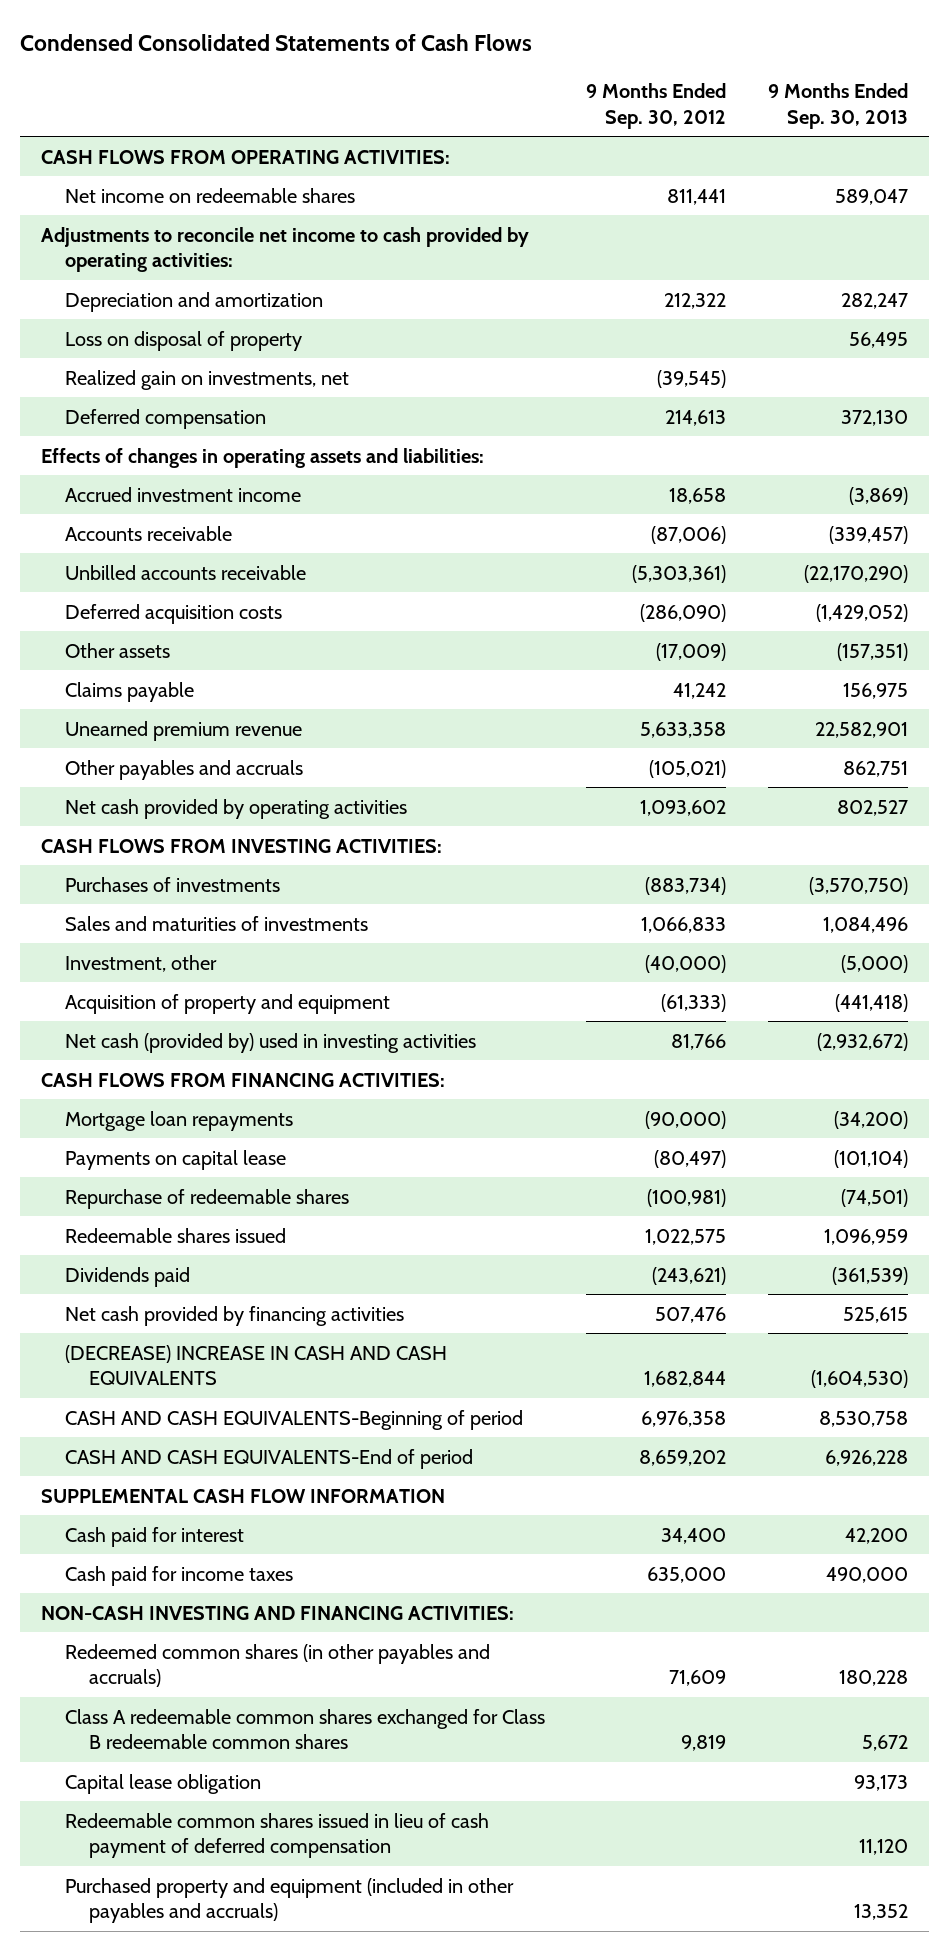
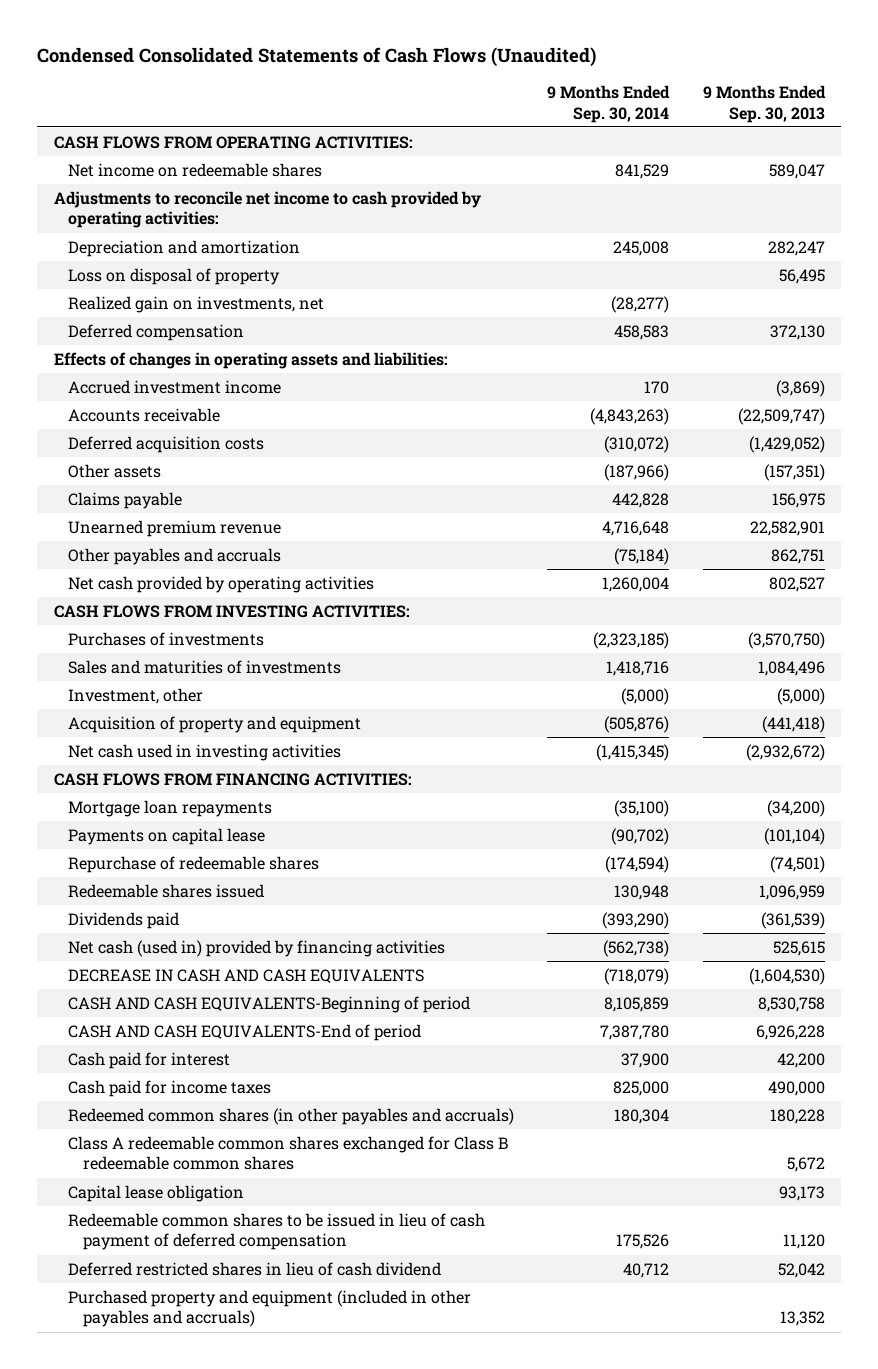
[20,34,533,52] Condensed Consolidated Statements of Cash Flows -> [37,47,597,68] Condensed Consolidated Statements of Cash Flows (Unaudited)
[586,82,727,129] 9 Months Ended Sep. 30, 2012 -> none
none -> [547,85,671,123] 9 Months Ended Sep. 30, 2014
[64,564,306,580] Unbilled accounts receivable -> none
[828,525,908,544] (339,457) -> [737,407,825,425] (22,509,747)
[64,1032,476,1053] Net cash (provided by) used in investing activities -> [68,743,342,761] Net cash used in investing activities
[64,1305,404,1326] Net cash provided by financing activities -> [68,939,446,957] Net cash (used in) provided by financing activities
[64,1344,447,1386] (DECREASE) INCREASE IN CASH AND CASH EQUIVALENTS -> [68,968,425,983] DECREASE IN CASH AND CASH EQUIVALENTS
[40,1488,445,1503] SUPPLEMENTAL CASH FLOW INFORMATION -> none
[40,1605,514,1620] NON-CASH INVESTING AND FINANCING ACTIVITIES: -> none
[64,1812,489,1859] Redeemable common shares issued in lieu of cash payment of deferred compensation -> [68,1212,486,1251] Redeemable common shares to be issued in lieu of cash payment of deferred compensation
none -> [68,1261,442,1276] Deferred restricted shares in lieu of cash dividend

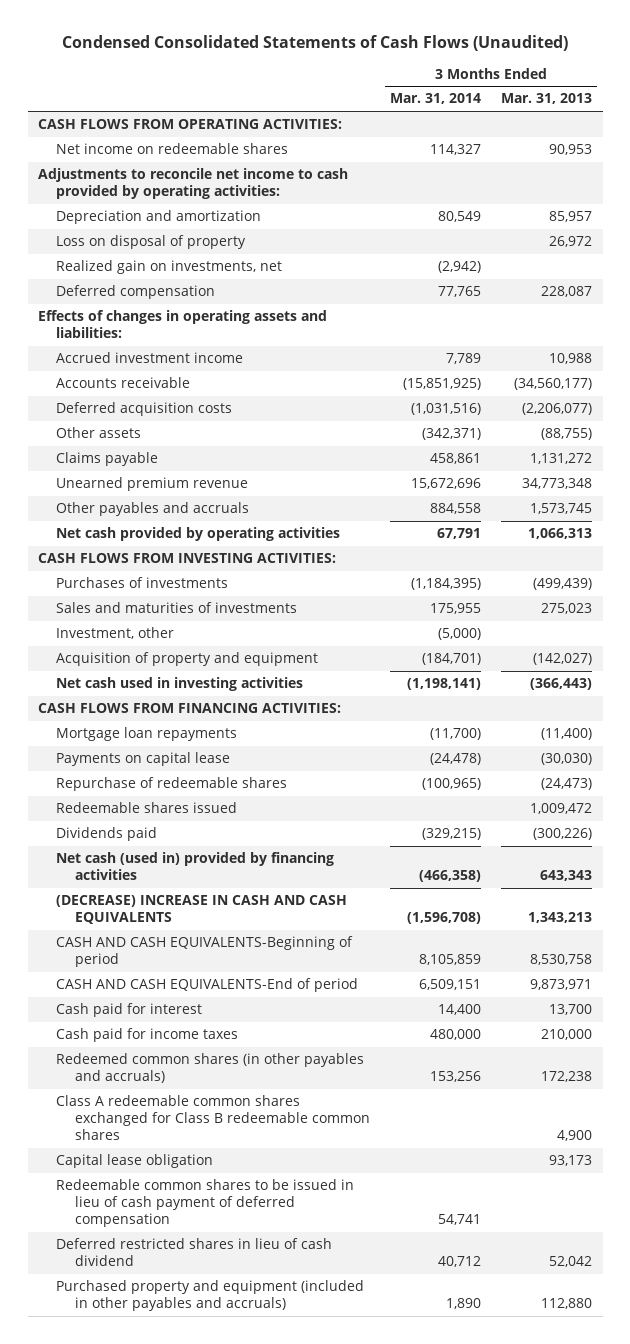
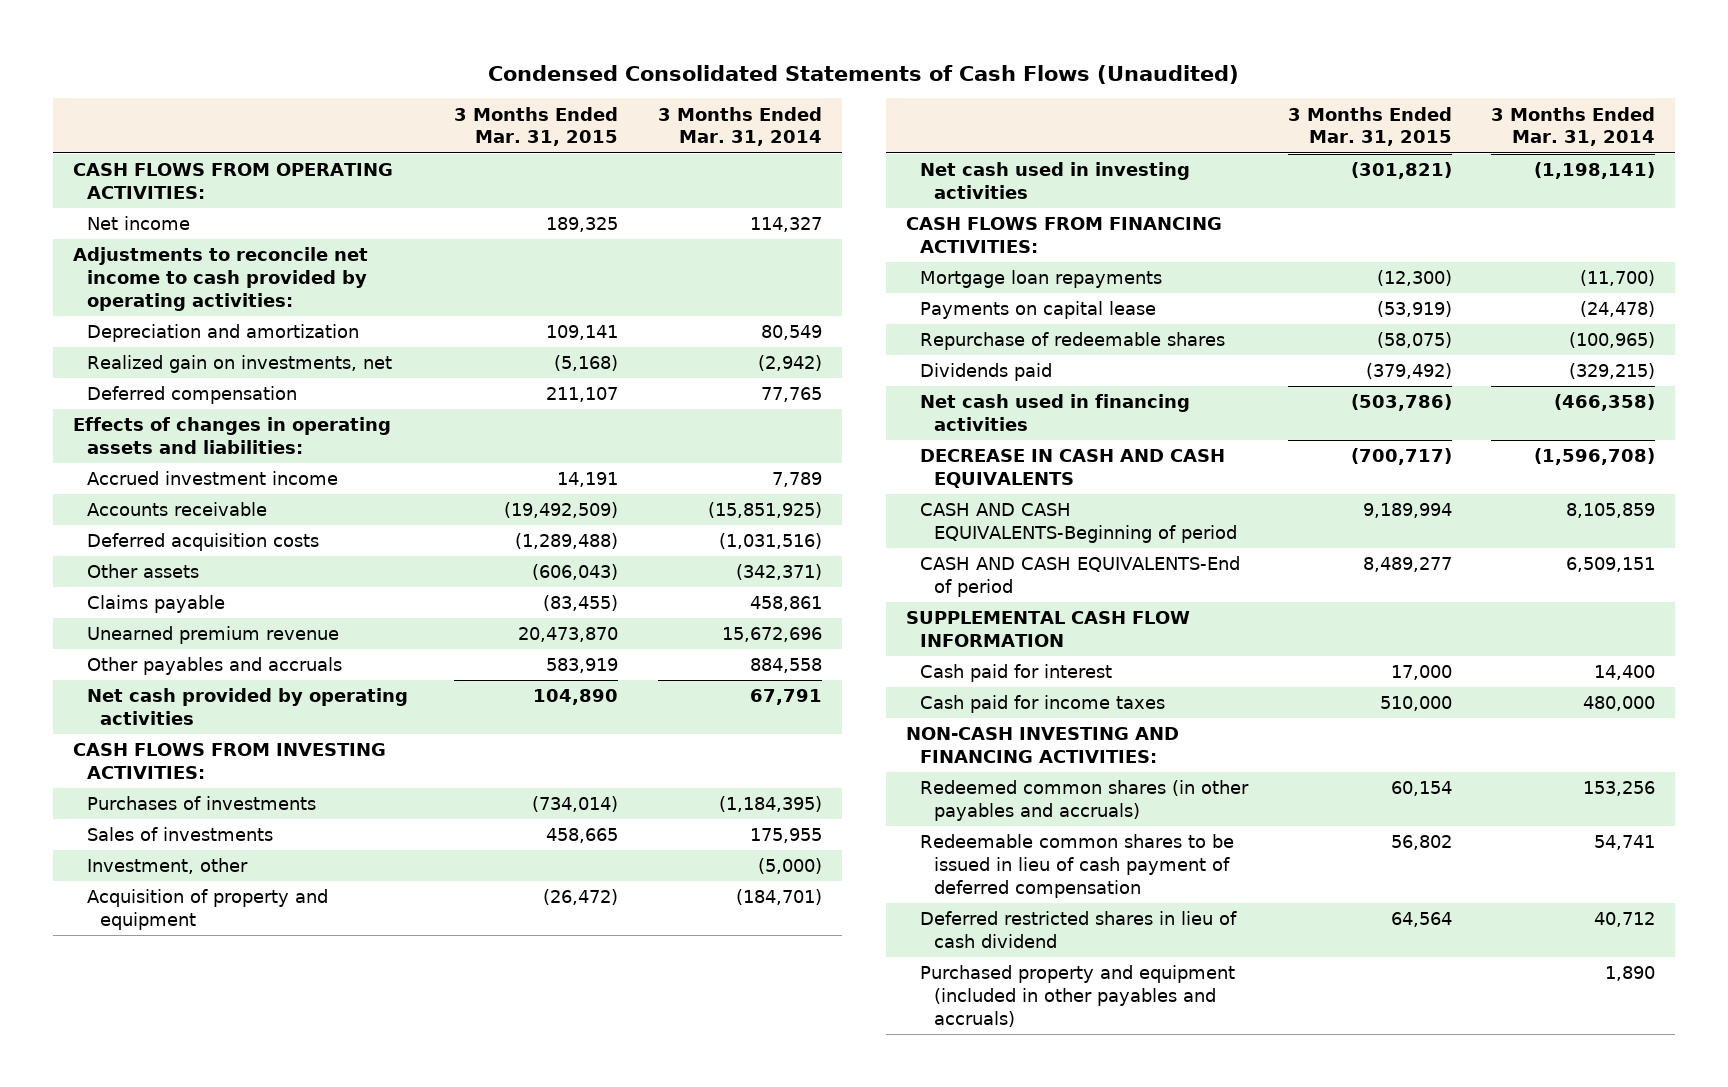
[501,93,593,105] Mar. 31, 2013 -> none
none -> [454,106,619,147] 3 Months Ended Mar. 31, 2015
[56,143,289,155] Net income on redeemable shares -> [86,216,190,231] Net income
[56,235,247,250] Loss on disposal of property -> none
[56,602,298,614] Sales and maturities of investments -> [86,827,273,842] Sales of investments
[56,802,238,814] Redeemable shares issued -> none
[56,852,335,881] Net cash (used in) provided by financing activities -> [919,394,1190,432] Net cash used in financing activities
[56,895,348,925] (DECREASE) INCREASE IN CASH AND CASH EQUIVALENTS -> [919,449,1225,489] DECREASE IN CASH AND CASH EQUIVALENTS
none -> [906,611,1191,648] SUPPLEMENTAL CASH FLOW INFORMATION
none -> [906,727,1180,764] NON-CASH INVESTING AND FINANCING ACTIVITIES:
[56,1095,370,1141] Class A redeemable common shares exchanged for Class B redeemable common shares -> none
[56,1154,214,1169] Capital lease obligation -> none

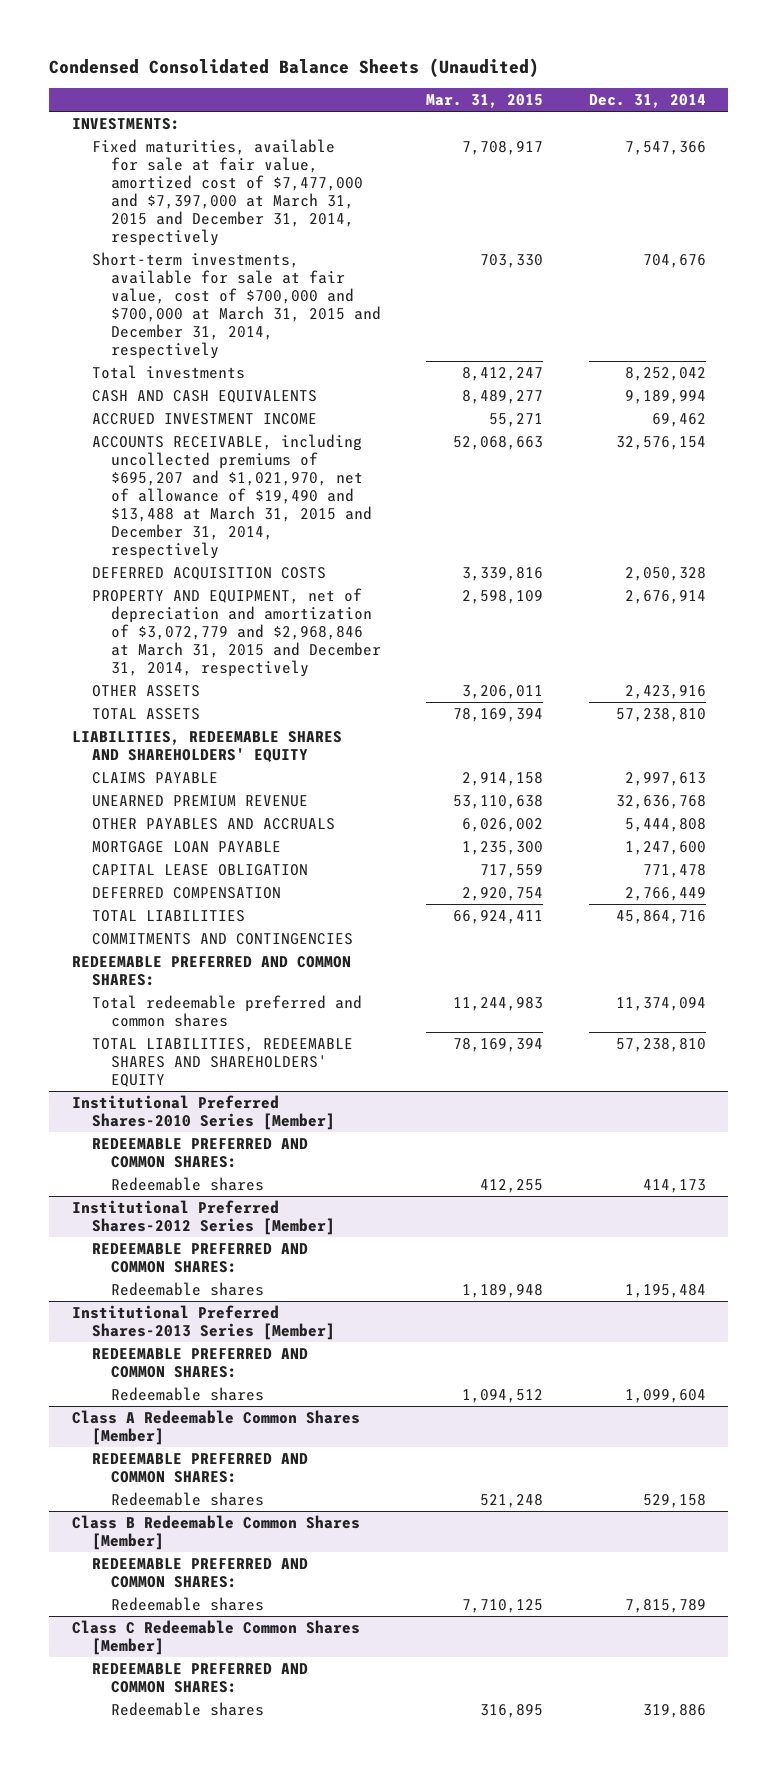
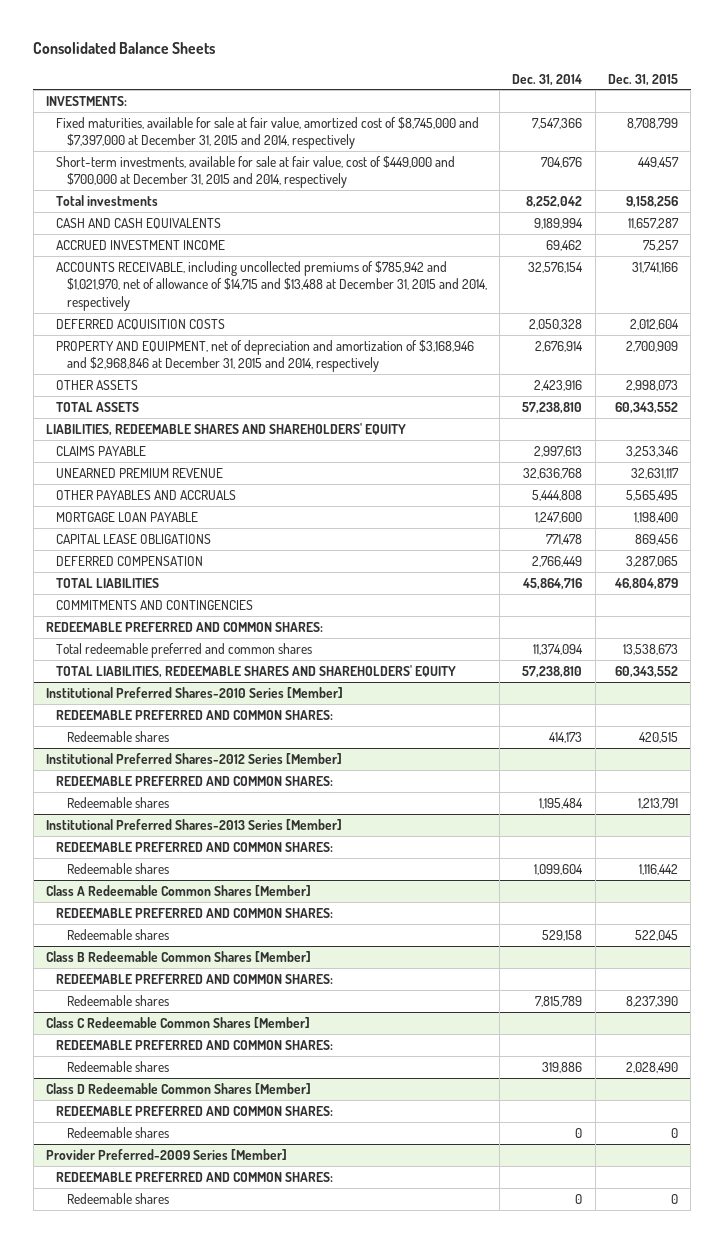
[49,58,540,78] Condensed Consolidated Balance Sheets (Unaudited) -> [33,42,216,55] Consolidated Balance Sheets
[426,94,544,109] Mar. 31, 2015 -> none
none -> [607,73,678,86] Dec. 31, 2015
[91,138,364,246] Fixed maturities, available for sale at fair value, amortized cost of $7,477,000 and $7,397,000 at March 31, 2015 and December 31, 2014, respectively -> [56,116,480,150] Fixed maturities, available for sale at fair value, amortized cost of $8,745,000 and $7,397,000 at December 31, 2015 and 2014, respectively
[91,251,382,359] Short-term investments, available for sale at fair value, cost of $700,000 and $700,000 at March 31, 2015 and December 31, 2014, respectively -> [56,155,456,189] Short-term investments, available for sale at fair value, cost of $449,000 and $700,000 at December 31, 2015 and 2014, respectively
[91,433,373,559] ACCOUNTS RECEIVABLE, including uncollected premiums of $695,207 and $1,021,970, net of allowance of $19,490 and $13,488 at March 31, 2015 and December 31, 2014, respectively -> [56,260,487,311] ACCOUNTS RECEIVABLE, including uncollected premiums of $785,942 and $1,021,970, net of allowance of $14,715 and $13,488 at December 31, 2015 and 2014, respectively
[91,587,382,677] PROPERTY AND EQUIPMENT, net of depreciation and amortization of $3,072,779 and $2,968,846 at March 31, 2015 and December 31, 2014, respectively -> [56,339,475,373] PROPERTY AND EQUIPMENT, net of depreciation and amortization of $3,168,946 and $2,968,846 at December 31, 2015 and 2014, respectively
[91,863,308,876] CAPITAL LEASE OBLIGATION -> [56,533,212,544] CAPITAL LEASE OBLIGATIONS
none -> [45,1082,311,1094] Class D Redeemable Common Shares [Member]
none -> [56,1105,334,1116] REDEEMABLE PREFERRED AND COMMON SHARES:
none -> [66,1126,169,1138] Redeemable shares
none -> [45,1148,287,1160] Provider Preferred-2009 Series [Member]
none -> [56,1171,334,1182] REDEEMABLE PREFERRED AND COMMON SHARES:
none -> [66,1192,169,1204] Redeemable shares

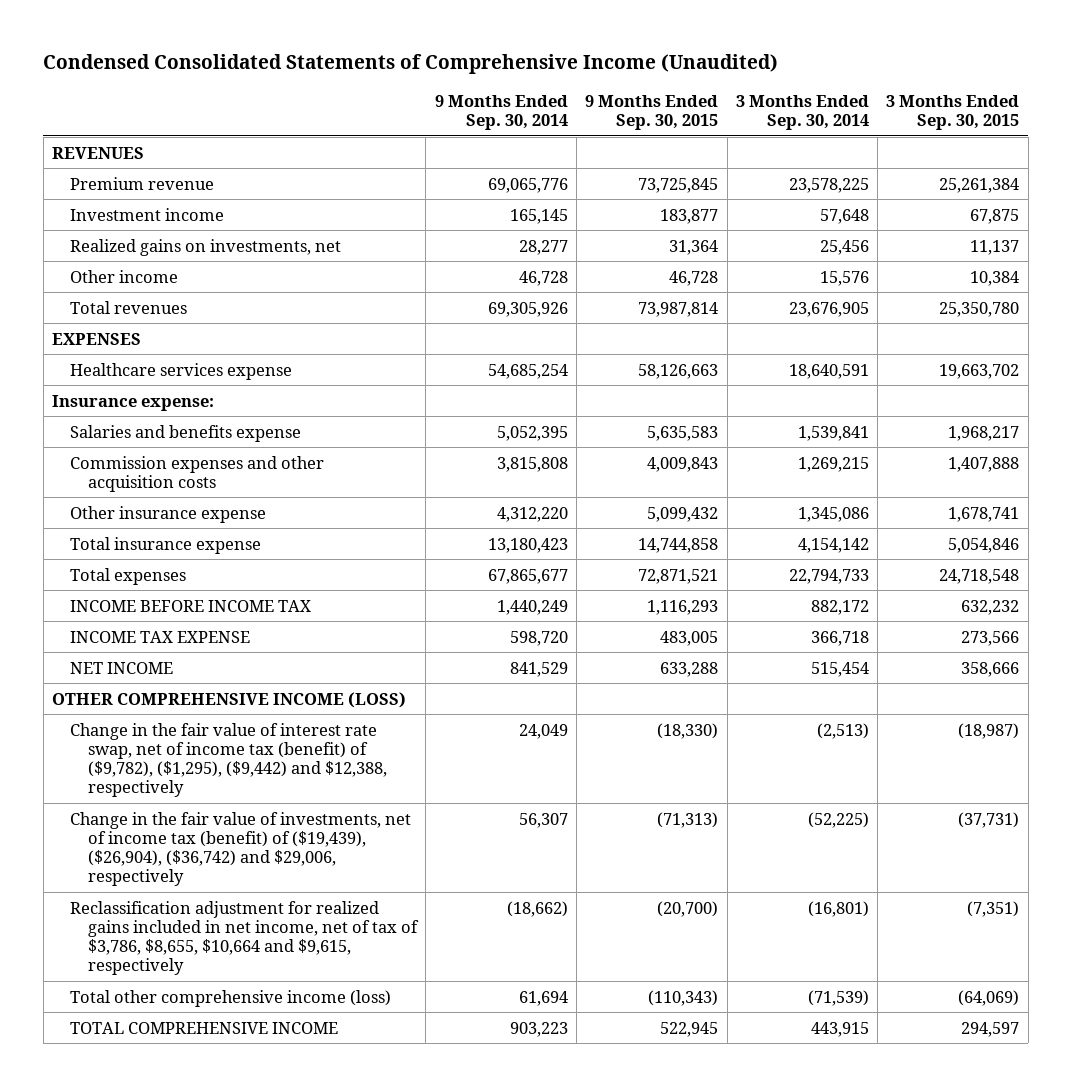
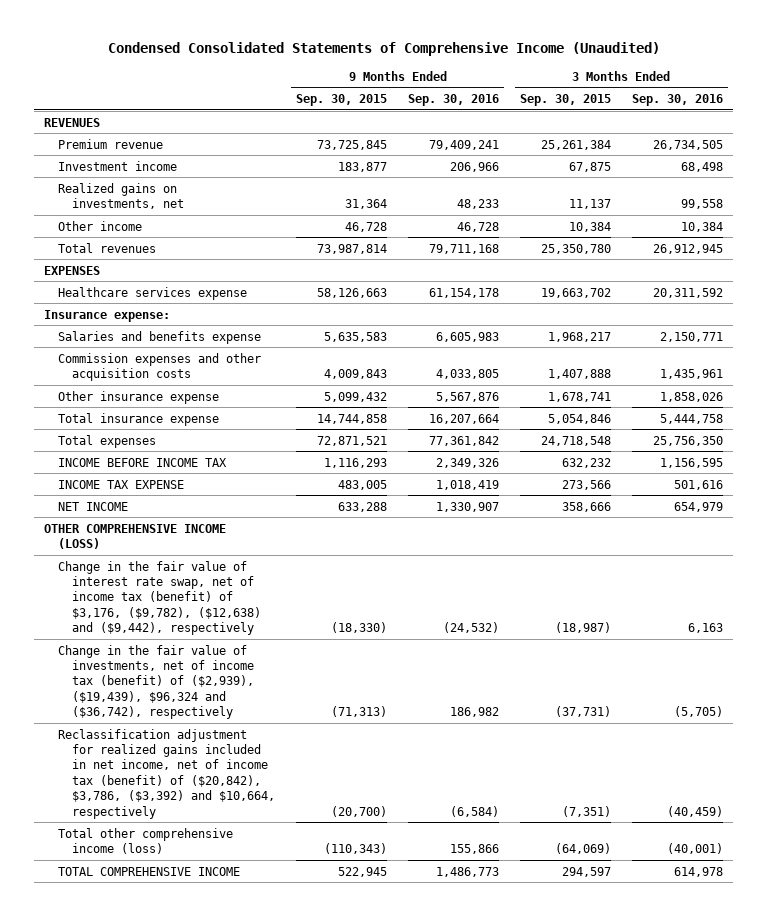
[434,94,568,130] 9 Months Ended Sep. 30, 2014 -> none
[735,94,869,130] 3 Months Ended Sep. 30, 2014 -> none
none -> [407,94,499,107] Sep. 30, 2016
none -> [631,94,723,107] Sep. 30, 2016
[70,722,388,797] Change in the fair value of interest rate swap, net of income tax (benefit) of ($9,782), ($1,295), ($9,442) and $12,388, respectively -> [58,560,262,636] Change in the fair value of interest rate swap, net of income tax (benefit) of $3,176, ($9,782), ($12,638) and ($9,442), respectively
[70,811,412,886] Change in the fair value of investments, net of income tax (benefit) of ($19,439), ($26,904), ($36,742) and $29,006, respectively -> [58,644,255,720] Change in the fair value of investments, net of income tax (benefit) of ($2,939), ($19,439), $96,324 and ($36,742), respectively
[70,900,420,975] Reclassification adjustment for realized gains included in net income, net of tax of $3,786, $8,655, $10,664 and $9,615, respectively -> [58,728,276,819] Reclassification adjustment for realized gains included in net income, net of income tax (benefit) of ($20,842), $3,786, ($3,392) and $10,664, respectively

